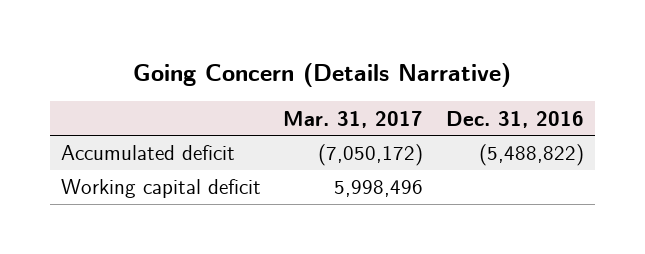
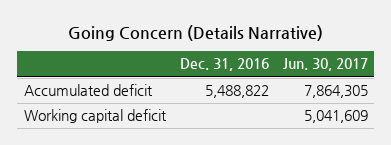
[283,110,424,128] Mar. 31, 2017 -> none
none -> [282,58,368,72] Jun. 30, 2017
[478,144,584,167] (5,488,822) -> [204,85,269,99] 5,488,822

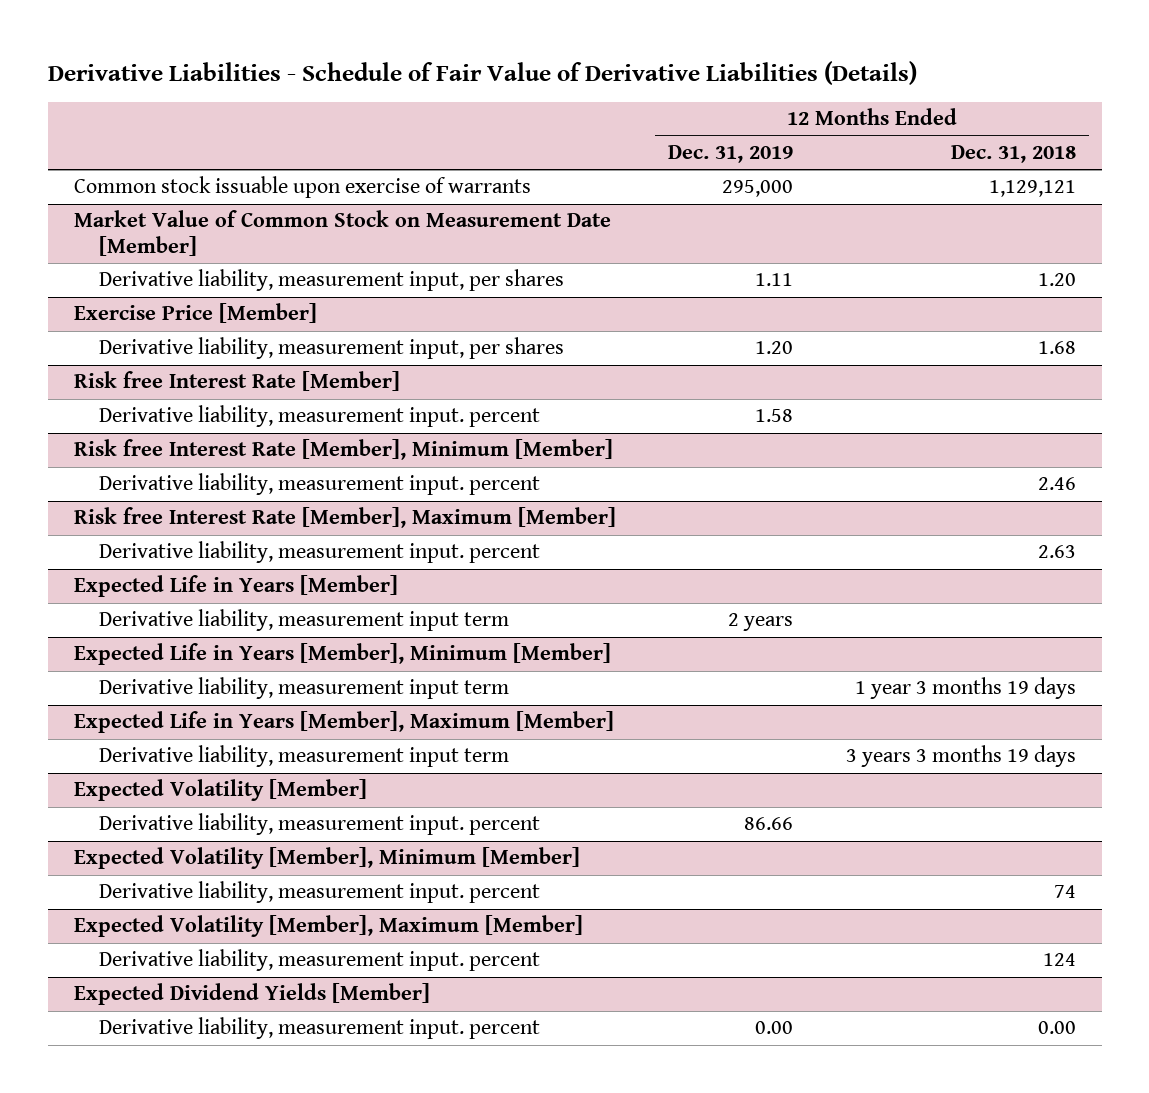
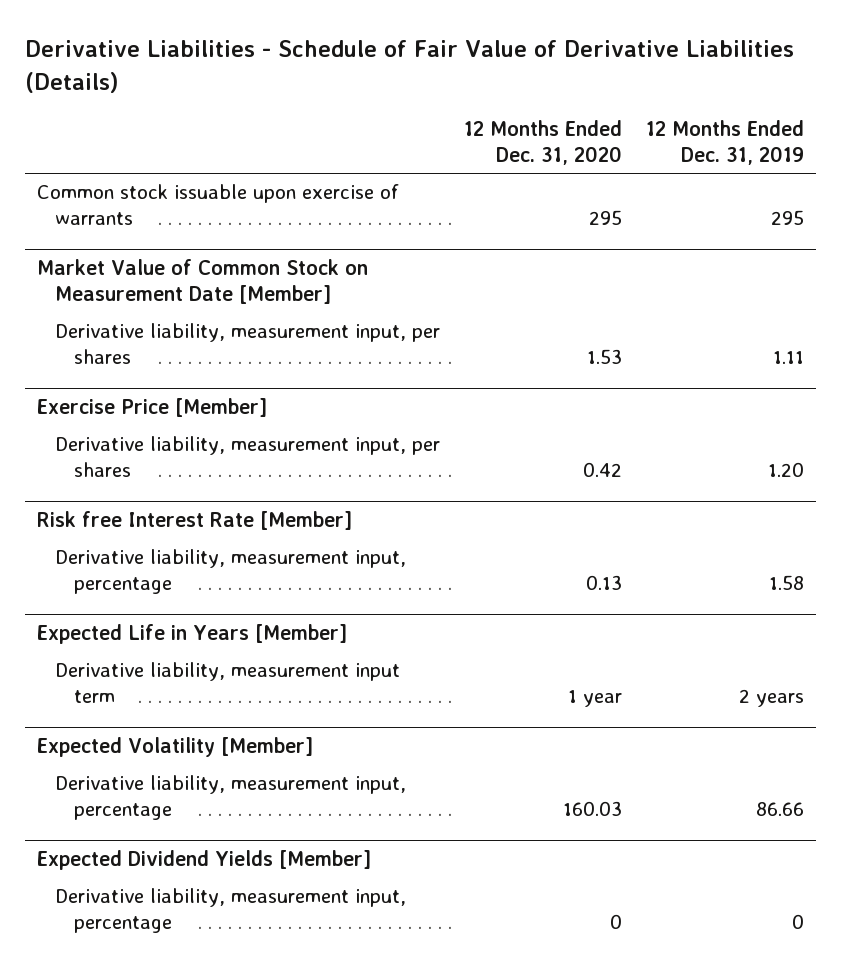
[950,144,1076,163] Dec. 31, 2018 -> none
none -> [464,119,623,165] 12 Months Ended Dec. 31, 2020
[722,180,794,198] 295,000 -> [770,210,804,226] 295
[73,439,613,461] Risk free Interest Rate [Member], Minimum [Member] -> none
[98,473,540,496] Derivative liability, measurement input. percent -> none
[73,507,616,529] Risk free Interest Rate [Member], Maximum [Member] -> none
[98,541,540,564] Derivative liability, measurement input. percent -> none
[98,405,540,428] Derivative liability, measurement input. percent -> [55,549,407,595] Derivative liability, measurement input, percentage
[73,643,611,666] Expected Life in Years [Member], Minimum [Member] -> none
[98,677,509,700] Derivative liability, measurement input term -> none
[73,711,614,734] Expected Life in Years [Member], Maximum [Member] -> none
[98,745,509,768] Derivative liability, measurement input term -> none
[73,847,580,870] Expected Volatility [Member], Minimum [Member] -> none
[98,881,540,904] Derivative liability, measurement input. percent -> none
[73,915,583,938] Expected Volatility [Member], Maximum [Member] -> none
[98,949,540,972] Derivative liability, measurement input. percent -> none
[98,813,540,836] Derivative liability, measurement input. percent -> [55,775,407,821] Derivative liability, measurement input, percentage
[98,1017,540,1040] Derivative liability, measurement input. percent -> [55,888,407,934] Derivative liability, measurement input, percentage
[755,1021,794,1035] 0.00 -> [791,914,804,930] 0

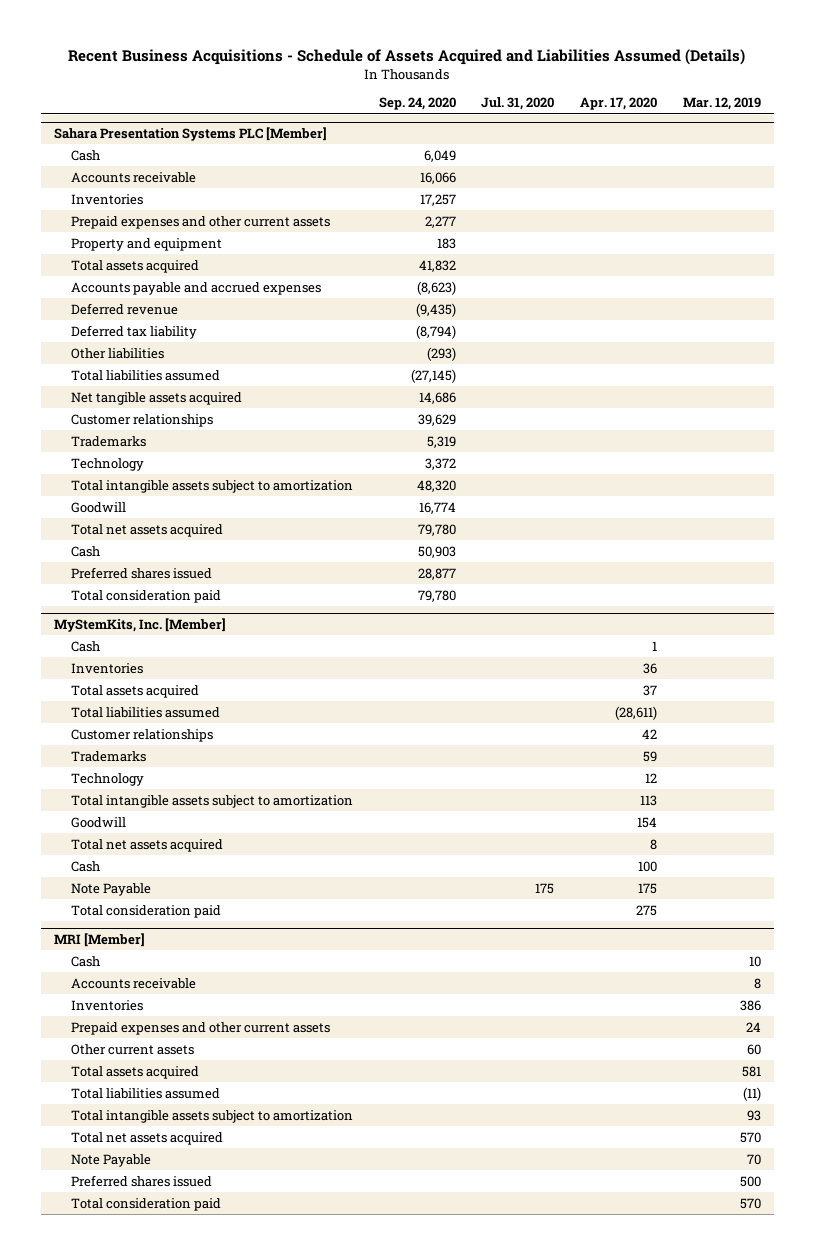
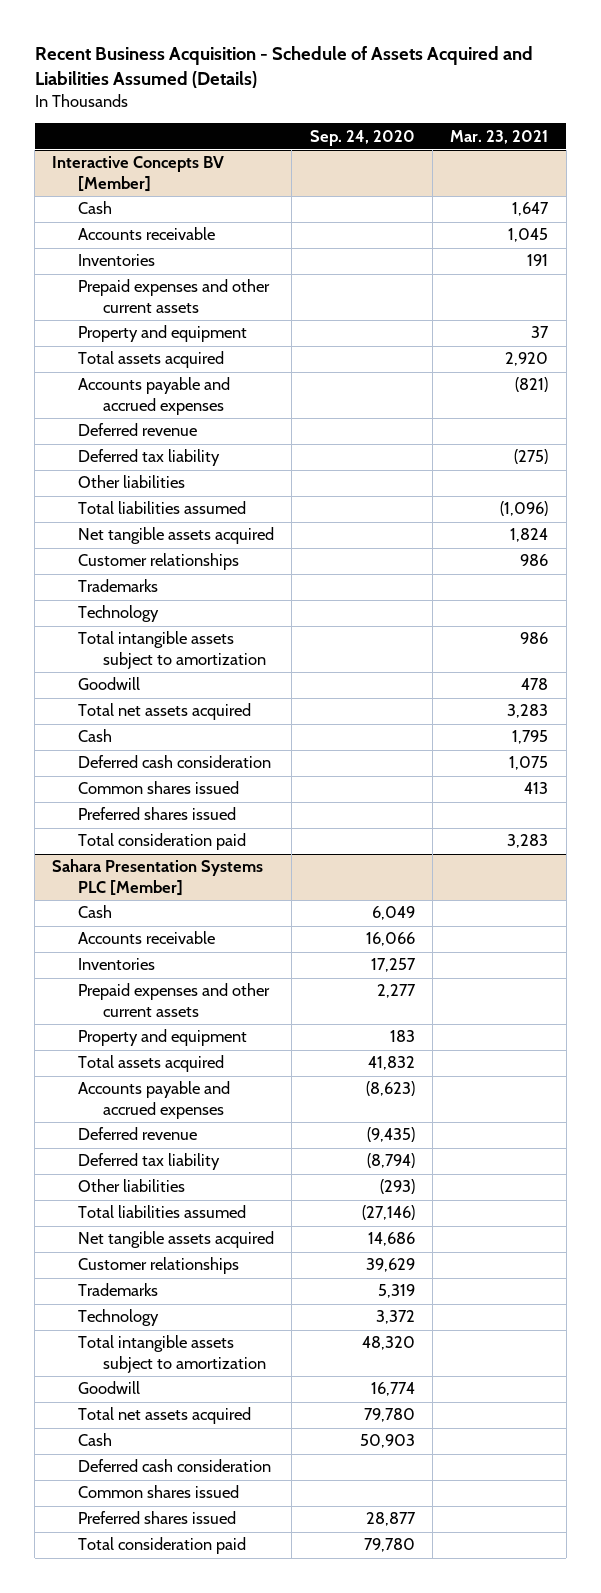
[68,49,746,66] Recent Business Acquisitions - Schedule of Assets Acquired and Liabilities Assumed (Details) -> [34,45,533,89] Recent Business Acquisition - Schedule of Assets Acquired and Liabilities Assumed (Details)
[481,97,555,111] Jul. 31, 2020 -> none
[580,97,658,111] Apr. 17, 2020 -> none
[682,97,761,111] Mar. 12, 2019 -> none
none -> [450,129,549,144] Mar. 23, 2021
none -> [52,156,225,193] Interactive Concepts BV [Member]
none -> [77,201,112,215] Cash
none -> [77,227,215,241] Accounts receivable
none -> [77,254,155,267] Inventories
none -> [77,279,270,314] Prepaid expenses and other current assets
none -> [77,325,247,343] Property and equipment
none -> [77,351,224,369] Total assets acquired
none -> [77,377,230,416] Accounts payable and accrued expenses
none -> [77,423,197,437] Deferred revenue
none -> [77,449,220,467] Deferred tax liability
none -> [77,475,185,489] Other liabilities
none -> [77,501,246,515] Total liabilities assumed
none -> [77,527,274,545] Net tangible assets acquired
none -> [77,553,239,571] Customer relationships
none -> [77,579,158,593] Trademarks
none -> [77,605,159,623] Technology
none -> [77,631,266,670] Total intangible assets subject to amortization
none -> [77,677,140,691] Goodwill
none -> [77,703,251,721] Total net assets acquired
none -> [77,729,112,743] Cash
none -> [77,755,271,769] Deferred cash consideration
none -> [77,781,239,795] Common shares issued
none -> [77,807,236,821] Preferred shares issued
none -> [77,833,246,851] Total consideration paid
[410,368,456,383] (27,145) -> [361,1205,415,1221] (27,146)
none -> [77,1459,271,1473] Deferred cash consideration
none -> [77,1485,239,1499] Common shares issued
[53,618,226,633] MyStemKits, Inc. [Member] -> none
[70,640,100,652] Cash -> none
[70,662,143,674] Inventories -> none
[70,684,199,698] Total assets acquired -> none
[70,706,220,718] Total liabilities assumed -> none
[70,728,213,742] Customer relationships -> none
[70,750,146,762] Trademarks -> none
[70,772,144,786] Technology -> none
[70,794,353,808] Total intangible assets subject to amortization -> none
[70,816,126,828] Goodwill -> none
[70,838,223,852] Total net assets acquired -> none
[70,860,100,872] Cash -> none
[70,882,151,896] Note Payable -> none
[70,904,221,918] Total consideration paid -> none
[53,933,145,948] MRI [Member] -> none
[70,955,100,967] Cash -> none
[70,977,196,989] Accounts receivable -> none
[70,999,143,1011] Inventories -> none
[70,1021,330,1035] Prepaid expenses and other current assets -> none
[70,1043,194,1055] Other current assets -> none
[70,1065,199,1079] Total assets acquired -> none
[70,1087,220,1099] Total liabilities assumed -> none
[70,1109,353,1123] Total intangible assets subject to amortization -> none
[70,1131,223,1145] Total net assets acquired -> none
[70,1153,151,1167] Note Payable -> none
[70,1174,212,1187] Preferred shares issued -> none
[70,1197,221,1211] Total consideration paid -> none

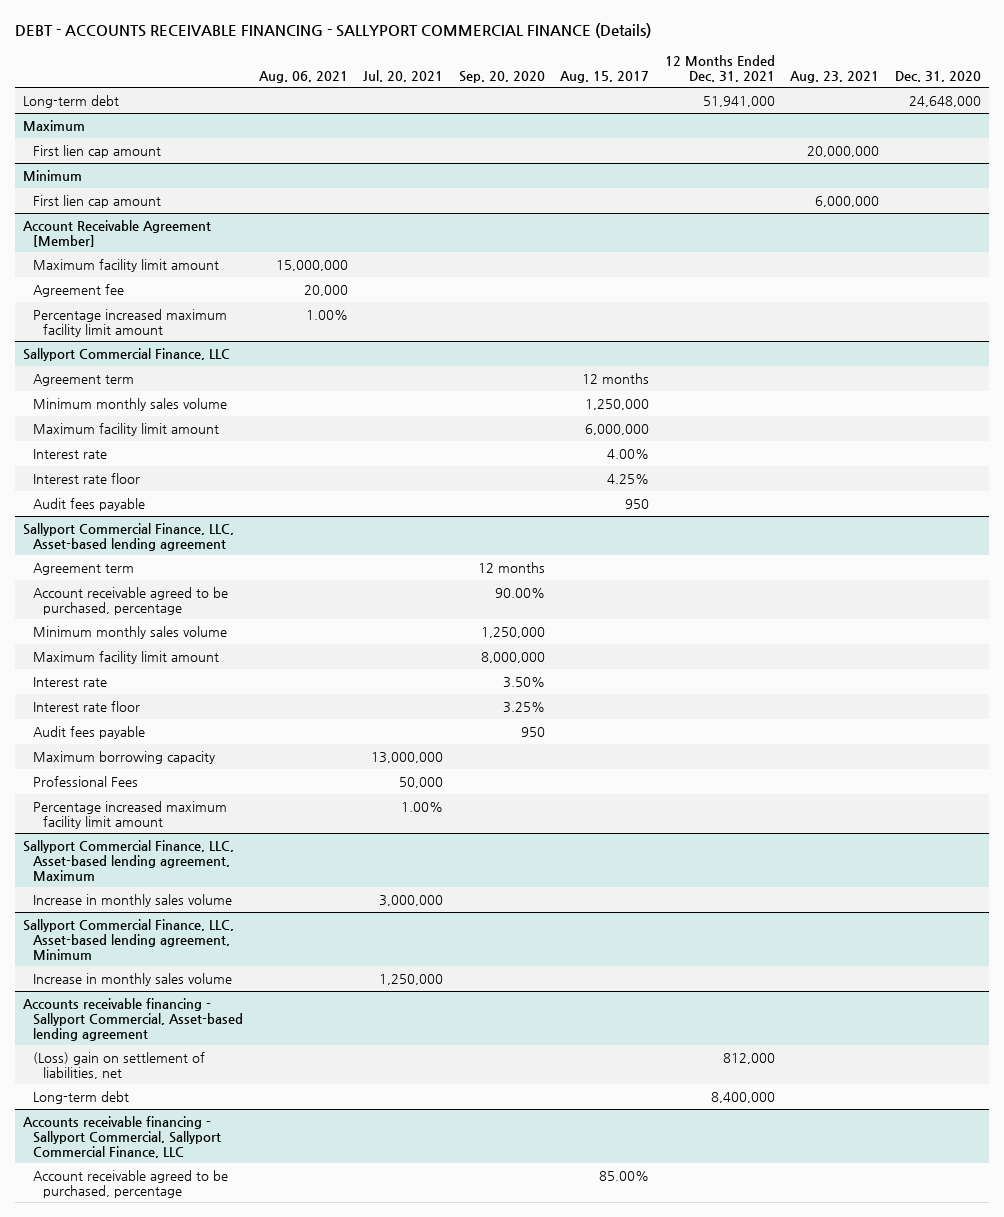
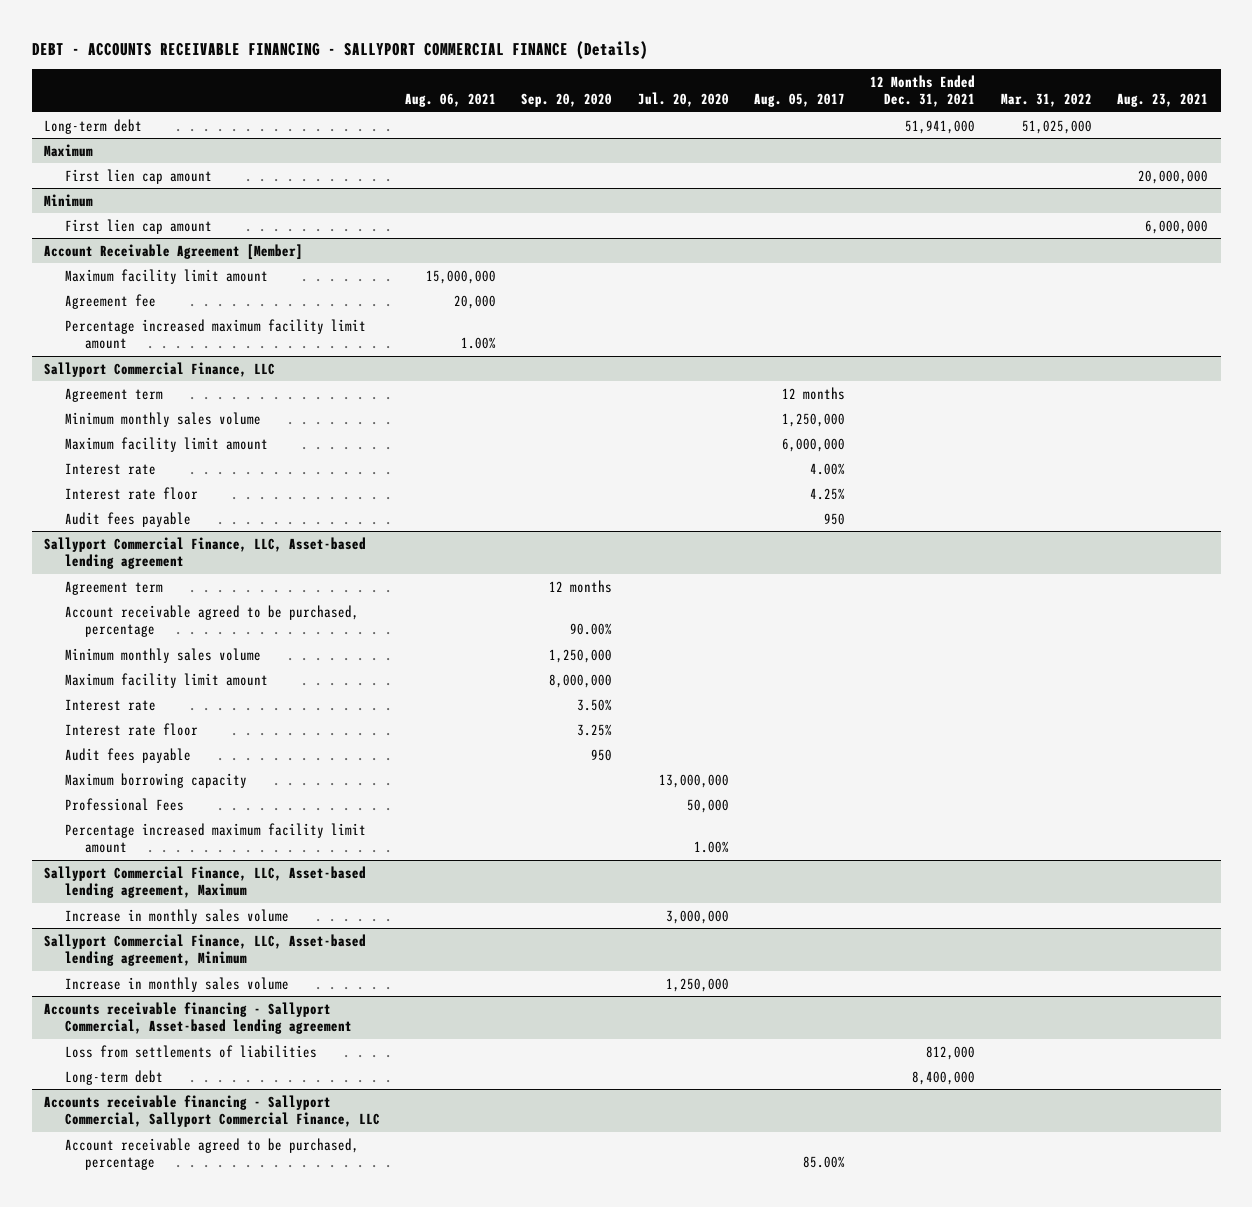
[363,69,444,82] Jul. 20, 2021 -> none
[560,70,650,83] Aug. 15, 2017 -> none
[894,70,981,82] Dec. 31, 2020 -> none
none -> [637,92,729,108] Jul. 20, 2020
none -> [754,93,846,108] Aug. 05, 2017
none -> [1000,93,1092,108] Mar. 31, 2022
[33,1051,206,1079] (Loss) gain on settlement of liabilities, net -> [64,1044,317,1058] Loss from settlements of liabilities

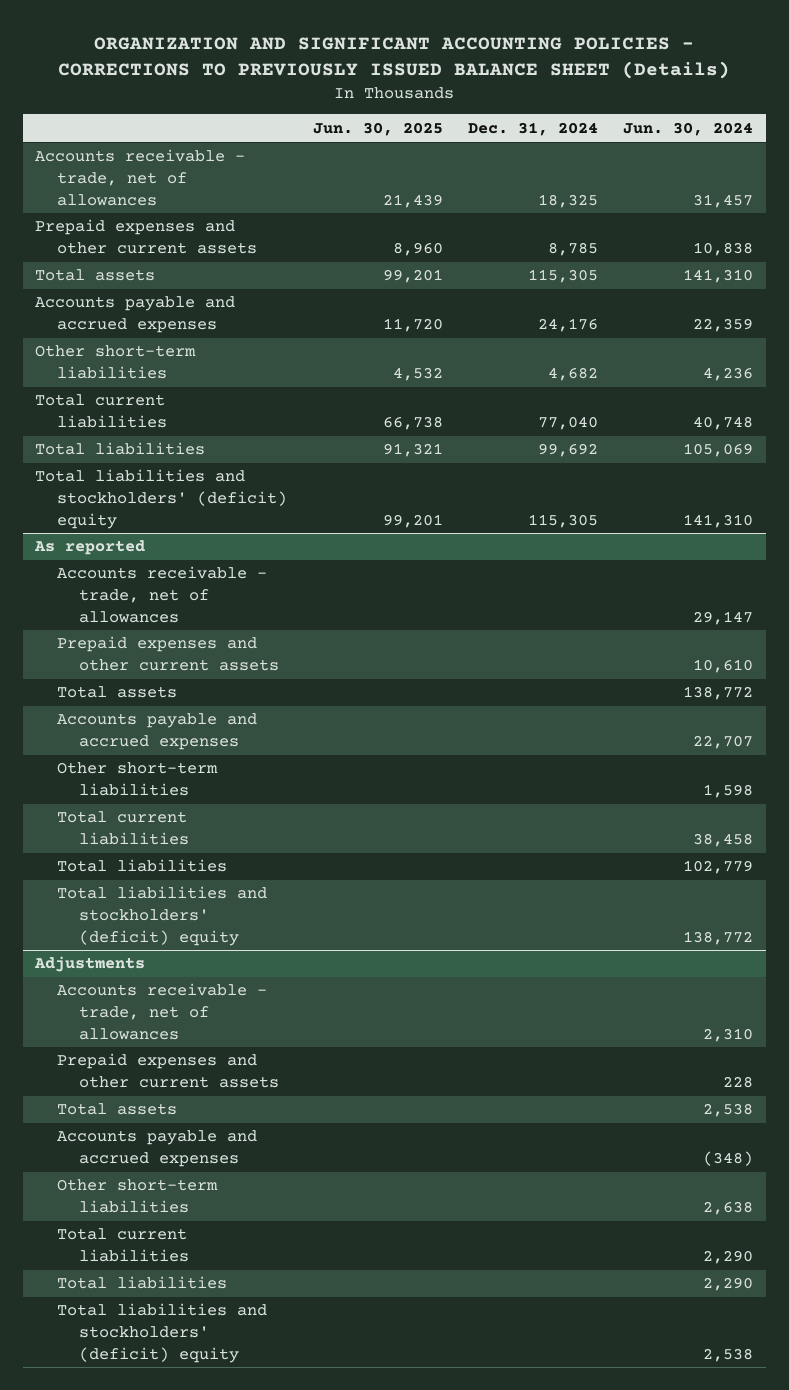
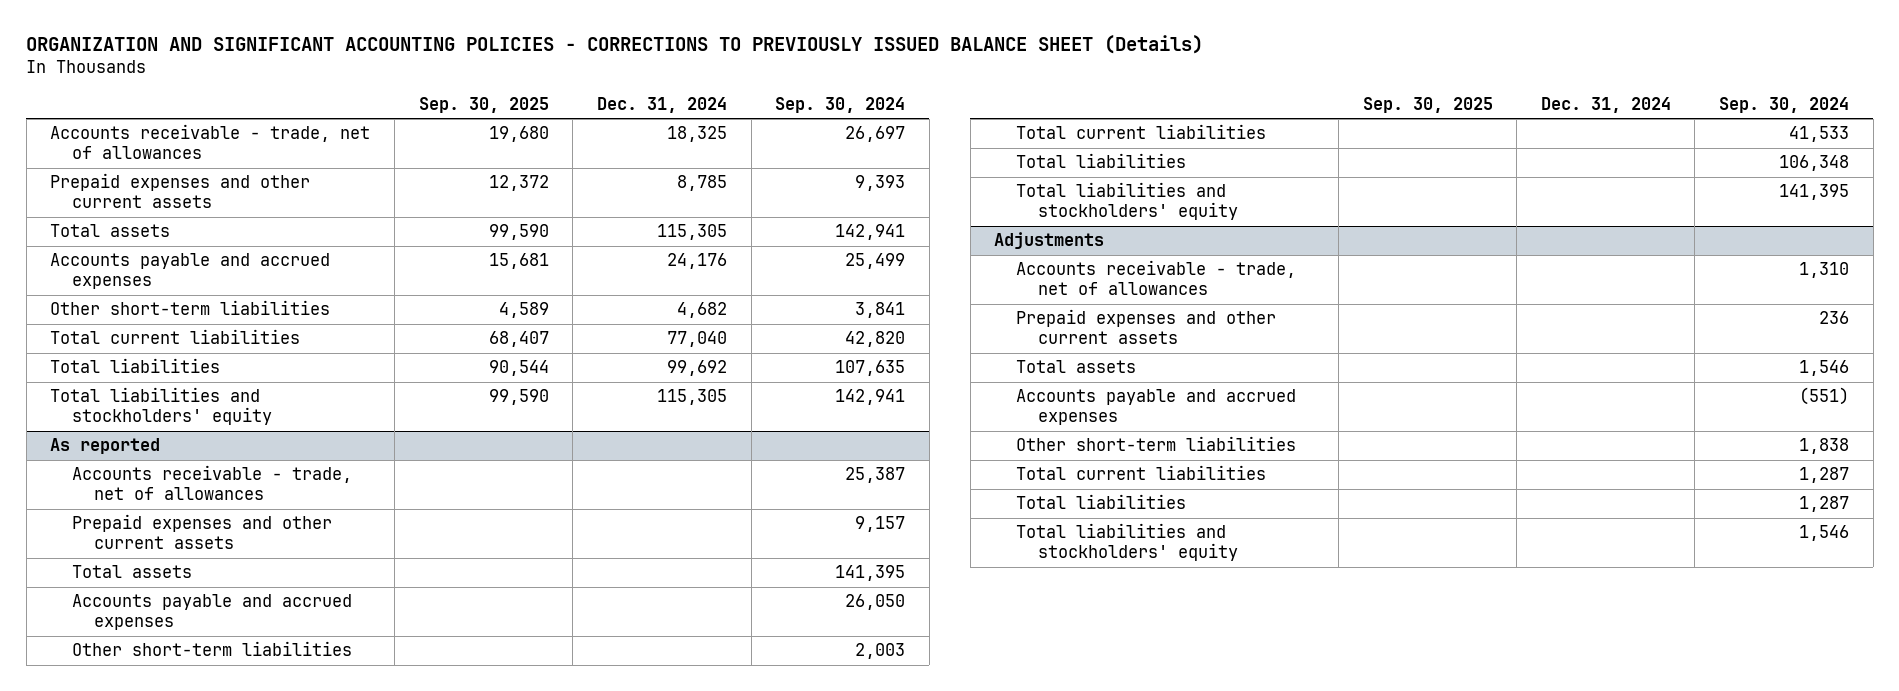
[312,121,443,136] Jun. 30, 2025 -> none
[623,121,754,136] Jun. 30, 2024 -> none
none -> [418,97,549,114] Sep. 30, 2025
none -> [775,97,906,114] Sep. 30, 2024
[35,469,288,529] Total liabilities and stockholders' (deficit) equity -> [50,387,273,426] Total liabilities and stockholders' equity
[57,886,268,946] Total liabilities and stockholders' (deficit) equity -> [1016,182,1239,221] Total liabilities and stockholders' equity
[57,1303,268,1363] Total liabilities and stockholders' (deficit) equity -> [1016,523,1239,562] Total liabilities and stockholders' equity

